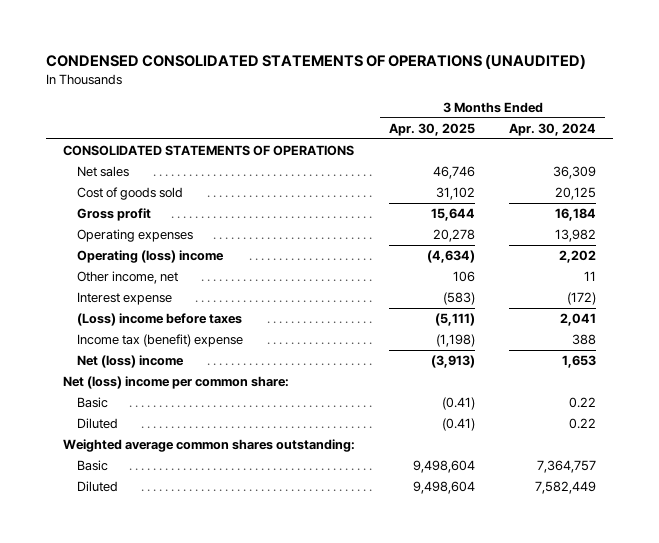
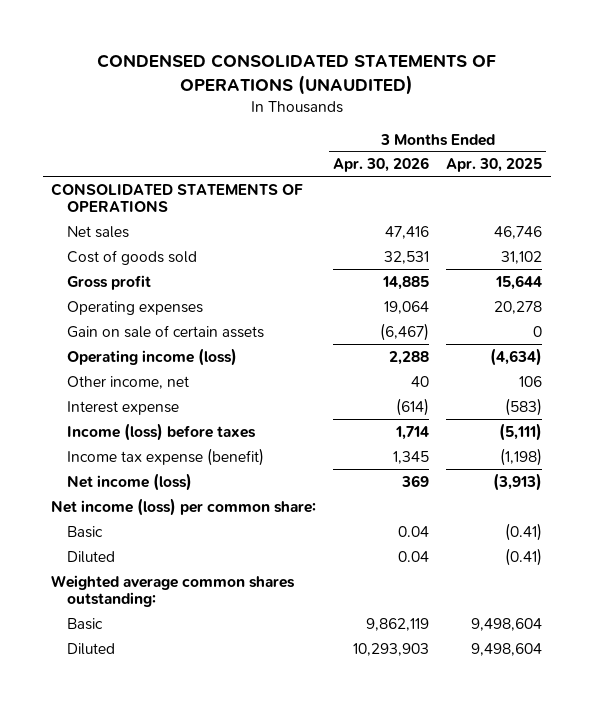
[509,122,597,136] Apr. 30, 2024 -> none
none -> [333,157,430,173] Apr. 30, 2026
none -> [67,324,265,338] Gain on sale of certain assets
[76,250,224,264] Operating (loss) income -> [67,347,238,366] Operating income (loss)
[76,313,242,327] (Loss) income before taxes -> [67,422,257,441] Income (loss) before taxes
[76,334,243,348] Income tax (benefit) expense -> [67,447,265,466] Income tax expense (benefit)
[76,355,184,369] Net (loss) income -> [67,472,193,491] Net income (loss)
[62,376,289,390] Net (loss) income per common share: -> [51,497,317,516] Net income (loss) per common share:

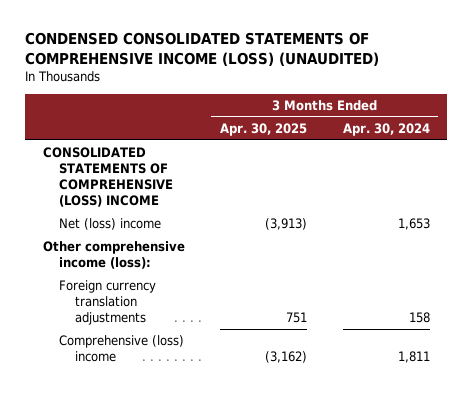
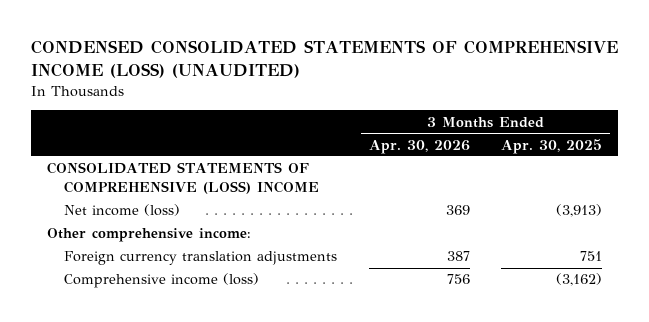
[342,122,430,136] Apr. 30, 2024 -> none
none -> [368,139,470,154] Apr. 30, 2026
[59,218,162,231] Net (loss) income -> [63,204,180,217] Net income (loss)
[42,241,185,270] Other comprehensive income (loss): -> [46,228,251,243] Other comprehensive income:
[59,335,185,363] Comprehensive (loss) income -> [63,273,259,289] Comprehensive income (loss)

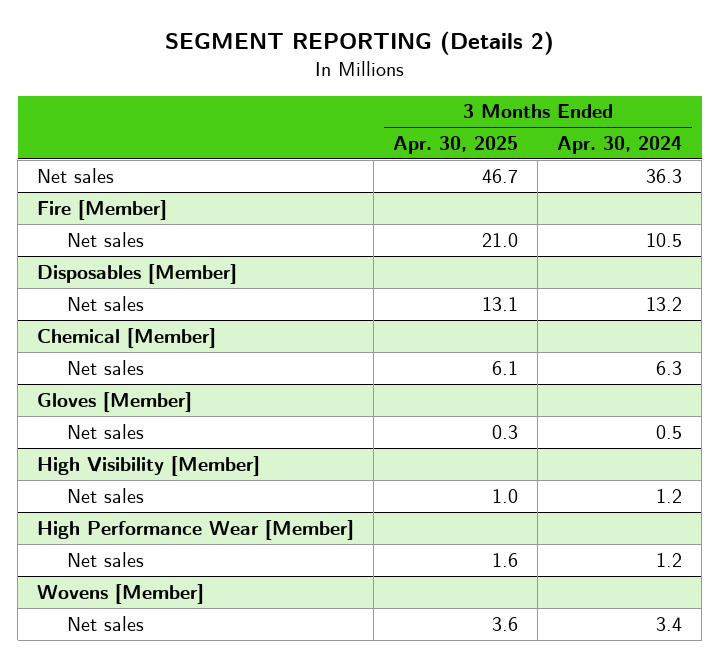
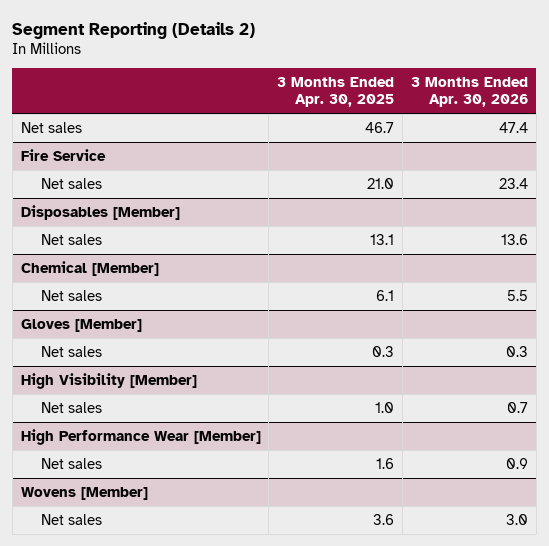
[164,30,554,55] SEGMENT REPORTING (Details 2) -> [12,21,256,39] Segment Reporting (Details 2)
[557,136,683,155] Apr. 30, 2024 -> none
none -> [411,77,529,108] 3 Months Ended Apr. 30, 2026
[37,199,168,220] Fire [Member] -> [20,148,106,161] Fire Service

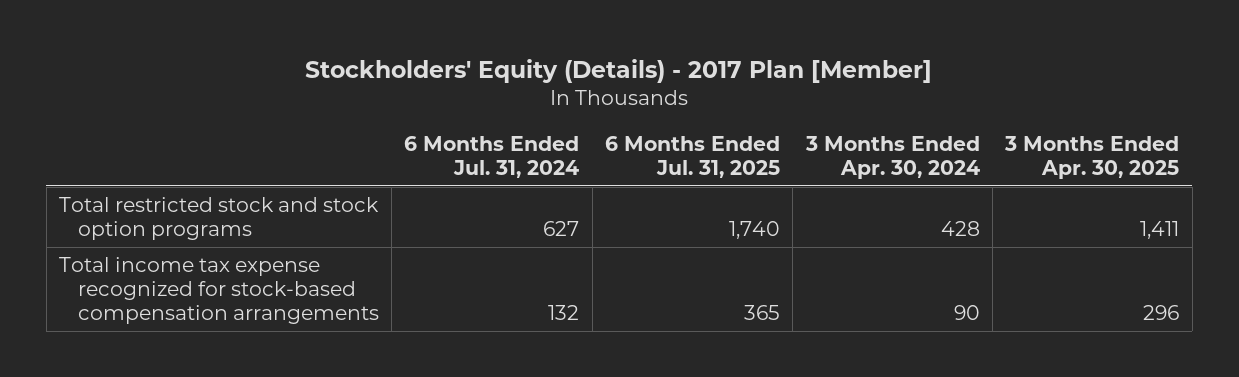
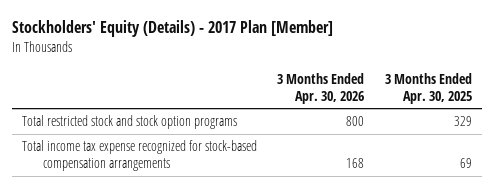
[404,135,580,178] 6 Months Ended Jul. 31, 2024 -> none
[605,135,781,178] 6 Months Ended Jul. 31, 2025 -> none
[804,135,980,179] 3 Months Ended Apr. 30, 2024 -> none
none -> [277,72,365,104] 3 Months Ended Apr. 30, 2026
[1140,221,1180,240] 1,411 -> [453,116,472,127] 329
[1143,304,1180,320] 296 -> [459,158,472,169] 69

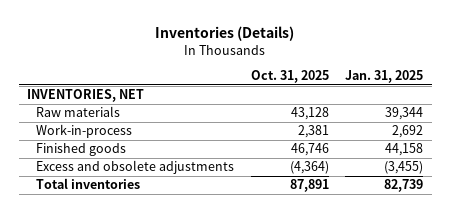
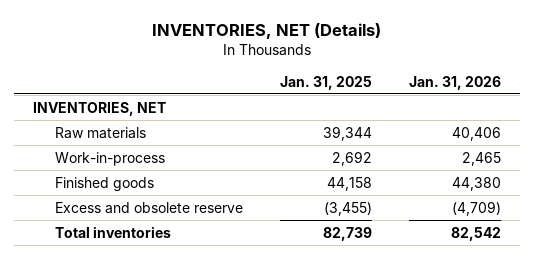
[155,25,295,41] Inventories (Details) -> [151,23,381,40] INVENTORIES, NET (Details)
[250,70,329,84] Oct. 31, 2025 -> none
none -> [408,75,501,90] Jan. 31, 2026
[35,160,234,175] Excess and obsolete adjustments -> [54,201,243,214] Excess and obsolete reserve

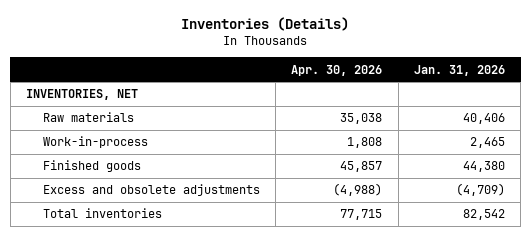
[151,23,381,40] INVENTORIES, NET (Details) -> [181,16,350,31] Inventories (Details)
[279,75,372,90] Jan. 31, 2025 -> none
none -> [291,64,383,76] Apr. 30, 2026
[54,201,243,214] Excess and obsolete reserve -> [42,184,260,197] Excess and obsolete adjustments

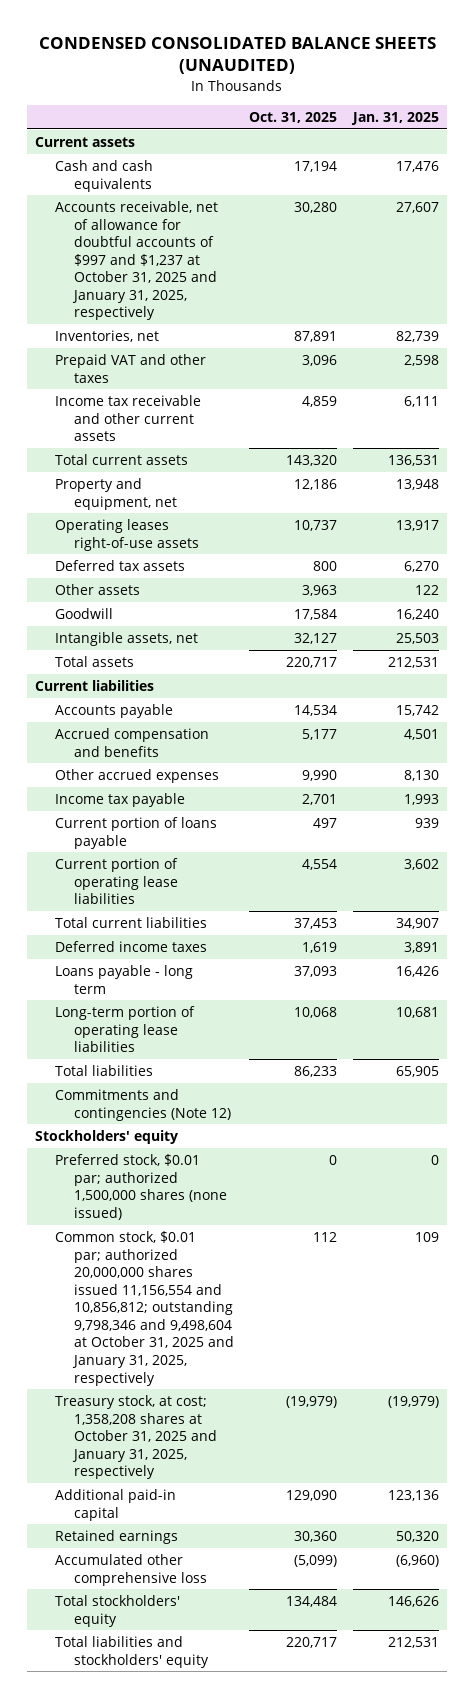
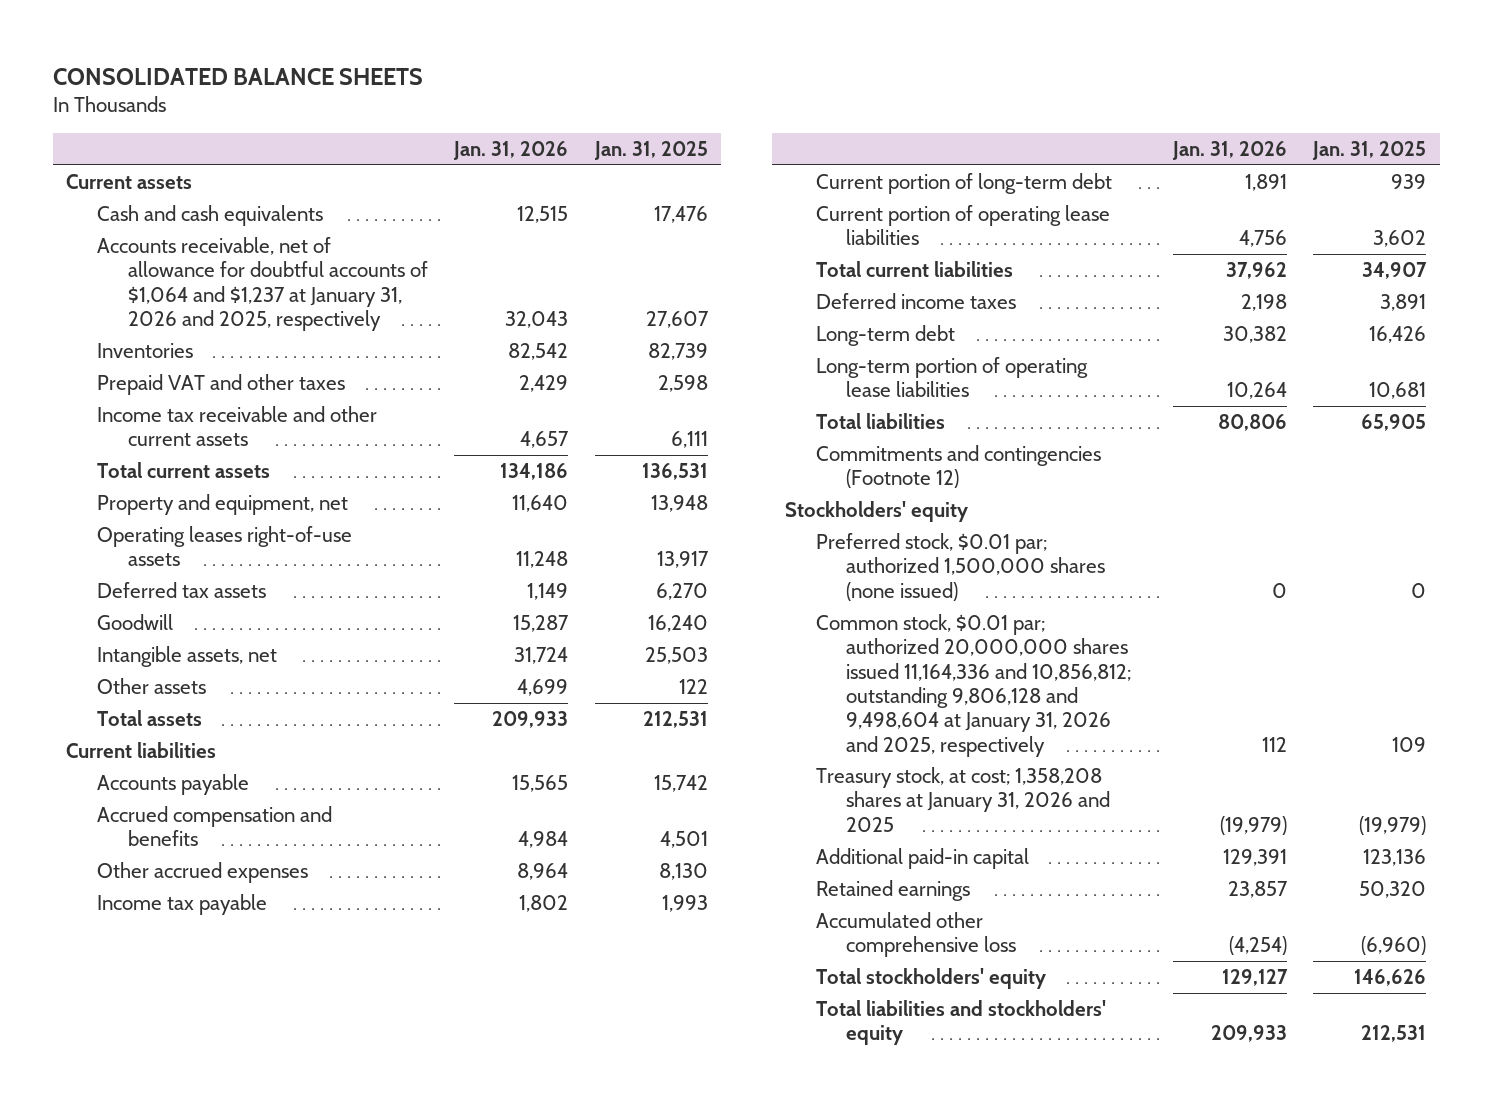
[39,37,437,75] CONDENSED CONSOLIDATED BALANCE SHEETS (UNAUDITED) -> [53,67,424,85] CONSOLIDATED BALANCE SHEETS
[249,111,338,123] Oct. 31, 2025 -> none
none -> [453,140,569,160] Jan. 31, 2026
[54,200,218,321] Accounts receivable, net of allowance for doubtful accounts of $997 and $1,237 at October 31, 2025 and January 31, 2025, respectively -> [96,237,428,331] Accounts receivable, net of allowance for doubtful accounts of $1,064 and $1,237 at January 31, 2026 and 2025, respectively
[54,329,159,342] Inventories, net -> [96,343,193,359] Inventories
[54,583,140,595] Other assets -> [96,678,206,695] Other assets
[54,816,217,849] Current portion of loans payable -> [815,173,1112,195] Current portion of long-term debt
[54,964,193,994] Loans payable - long term -> [815,325,955,347] Long-term debt
[54,1088,231,1121] Commitments and contingencies (Note 12) -> [815,445,1101,489] Commitments and contingencies (Footnote 12)
[54,1230,234,1386] Common stock, $0.01 par; authorized 20,000,000 shares issued 11,156,554 and 10,856,812; outstanding 9,798,346 and 9,498,604 at October 31, 2025 and January 31, 2025, respectively -> [815,614,1132,757] Common stock, $0.01 par; authorized 20,000,000 shares issued 11,164,336 and 10,856,812; outstanding 9,806,128 and 9,498,604 at January 31, 2026 and 2025, respectively
[54,1394,217,1480] Treasury stock, at cost; 1,358,208 shares at October 31, 2025 and January 31, 2025, respectively -> [815,767,1111,832] Treasury stock, at cost; 1,358,208 shares at January 31, 2026 and 2025

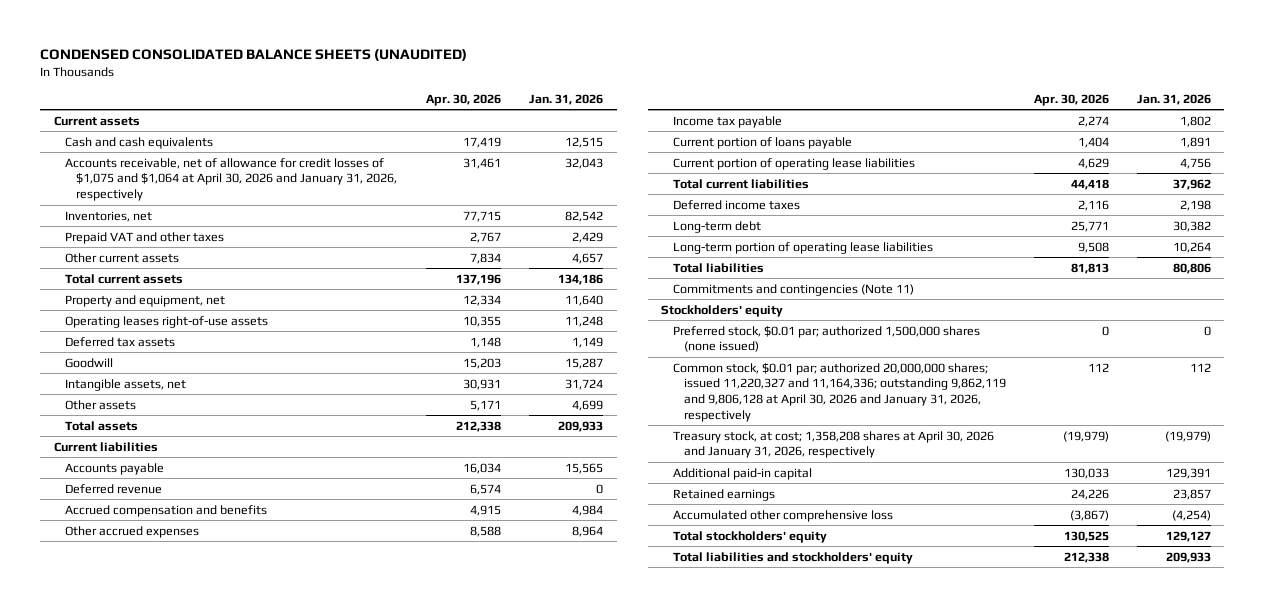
[53,67,424,85] CONSOLIDATED BALANCE SHEETS -> [39,48,467,61] CONDENSED CONSOLIDATED BALANCE SHEETS (UNAUDITED)
[593,140,708,160] Jan. 31, 2025 -> none
none -> [425,93,501,106] Apr. 30, 2026
[96,237,428,331] Accounts receivable, net of allowance for doubtful accounts of $1,064 and $1,237 at January 31, 2026 and 2025, respectively -> [64,157,398,202] Accounts receivable, net of allowance for credit losses of $1,075 and $1,064 at April 30, 2026 and January 31, 2026, respectively
[96,343,193,359] Inventories -> [64,210,152,222] Inventories, net
[96,406,377,447] Income tax receivable and other current assets -> [64,252,179,263] Other current assets
none -> [64,483,162,494] Deferred revenue
[815,173,1112,195] Current portion of long-term debt -> [672,136,852,149] Current portion of loans payable
[815,445,1101,489] Commitments and contingencies (Footnote 12) -> [672,283,914,296] Commitments and contingencies (Note 11)
[815,614,1132,757] Common stock, $0.01 par; authorized 20,000,000 shares issued 11,164,336 and 10,856,812; outstanding 9,806,128 and 9,498,604 at January 31, 2026 and 2025, respectively -> [672,362,1007,422] Common stock, $0.01 par; authorized 20,000,000 shares; issued 11,220,327 and 11,164,336; outstanding 9,862,119 and 9,806,128 at April 30, 2026 and January 31, 2026, respectively
[815,767,1111,832] Treasury stock, at cost; 1,358,208 shares at January 31, 2026 and 2025 -> [672,430,994,459] Treasury stock, at cost; 1,358,208 shares at April 30, 2026 and January 31, 2026, respectively

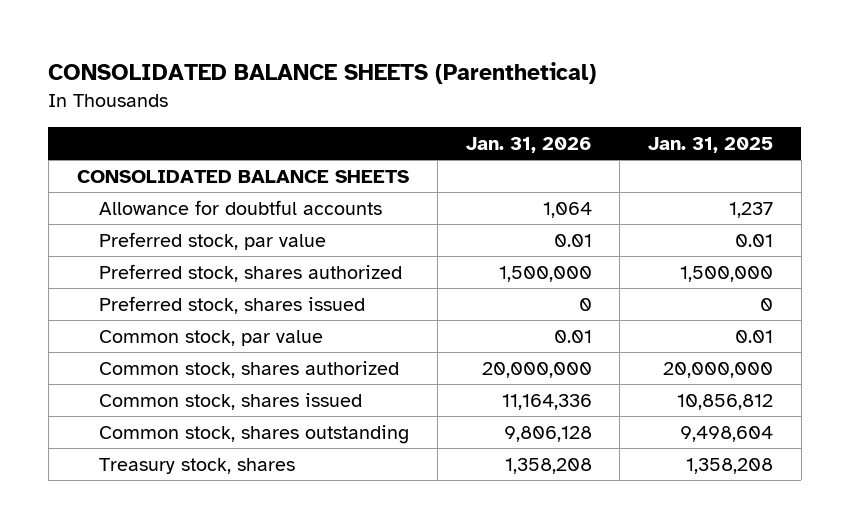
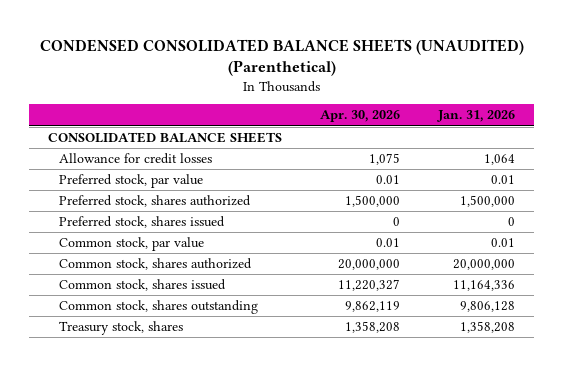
[48,61,597,84] CONSOLIDATED BALANCE SHEETS (Parenthetical) -> [39,38,524,76] CONDENSED CONSOLIDATED BALANCE SHEETS (UNAUDITED) (Parenthetical)
[648,136,774,153] Jan. 31, 2025 -> none
none -> [320,110,401,123] Apr. 30, 2026
[99,199,383,215] Allowance for doubtful accounts -> [59,153,213,165] Allowance for credit losses

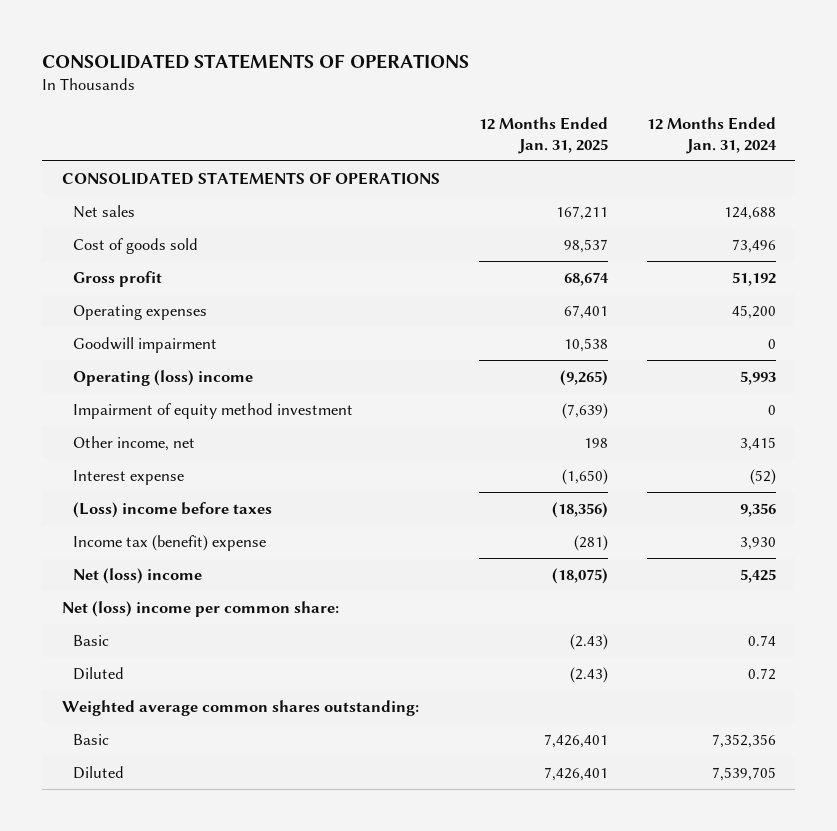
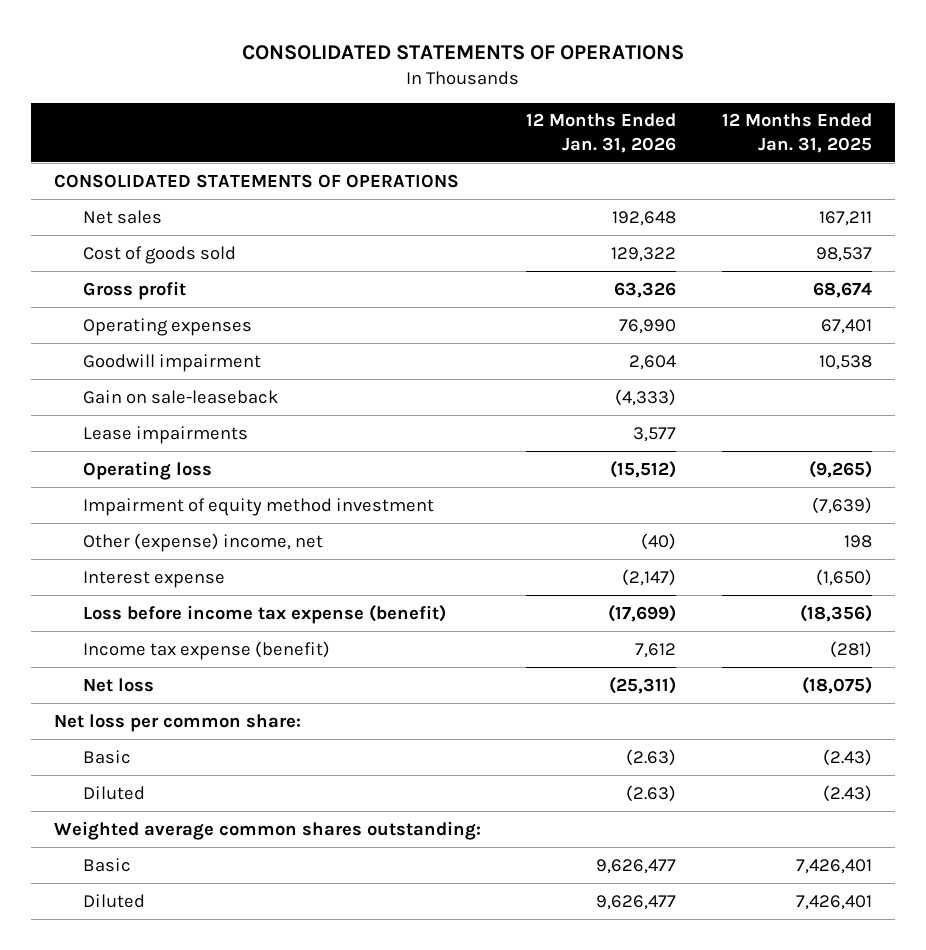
[646,116,777,154] 12 Months Ended Jan. 31, 2024 -> none
none -> [526,113,677,153] 12 Months Ended Jan. 31, 2026
none -> [82,389,278,404] Gain on sale-leaseback
none -> [82,425,248,444] Lease impairments
[73,370,254,387] Operating (loss) income -> [82,460,212,480] Operating loss
[73,436,196,452] Other income, net -> [82,532,323,552] Other (expense) income, net
[73,502,273,519] (Loss) income before taxes -> [82,604,446,624] Loss before income tax expense (benefit)
[73,535,267,552] Income tax (benefit) expense -> [82,640,330,660] Income tax expense (benefit)
[73,568,203,585] Net (loss) income -> [82,677,154,692] Net loss
[61,601,339,618] Net (loss) income per common share: -> [53,713,301,732] Net loss per common share:

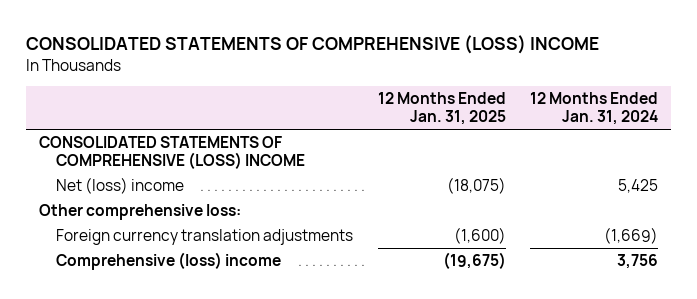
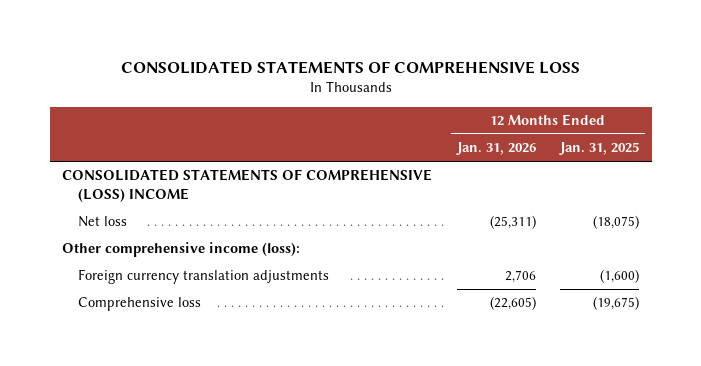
[26,35,600,55] CONSOLIDATED STATEMENTS OF COMPREHENSIVE (LOSS) INCOME -> [120,60,580,74] CONSOLIDATED STATEMENTS OF COMPREHENSIVE LOSS
[530,92,659,126] 12 Months Ended Jan. 31, 2024 -> none
none -> [455,142,536,156] Jan. 31, 2026
[55,177,184,195] Net (loss) income -> [78,216,128,228] Net loss
[38,204,241,221] Other comprehensive loss: -> [62,242,301,258] Other comprehensive income (loss):
[55,252,281,271] Comprehensive (loss) income -> [78,297,202,312] Comprehensive loss

